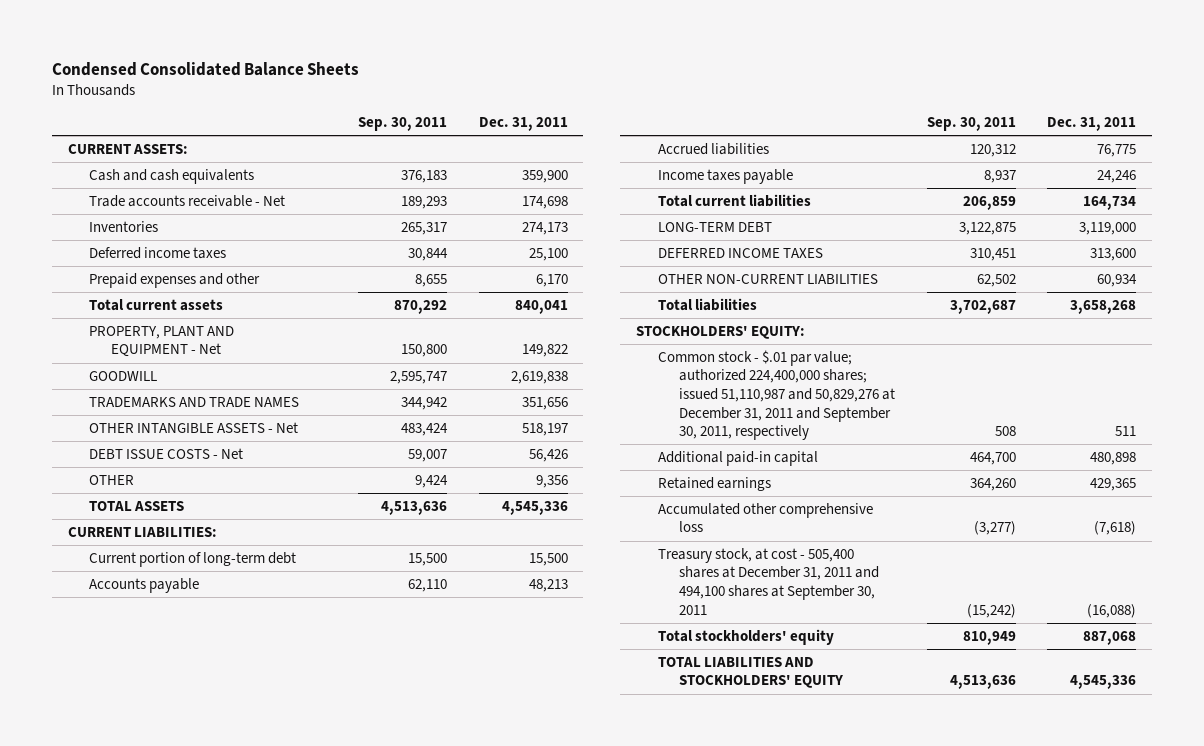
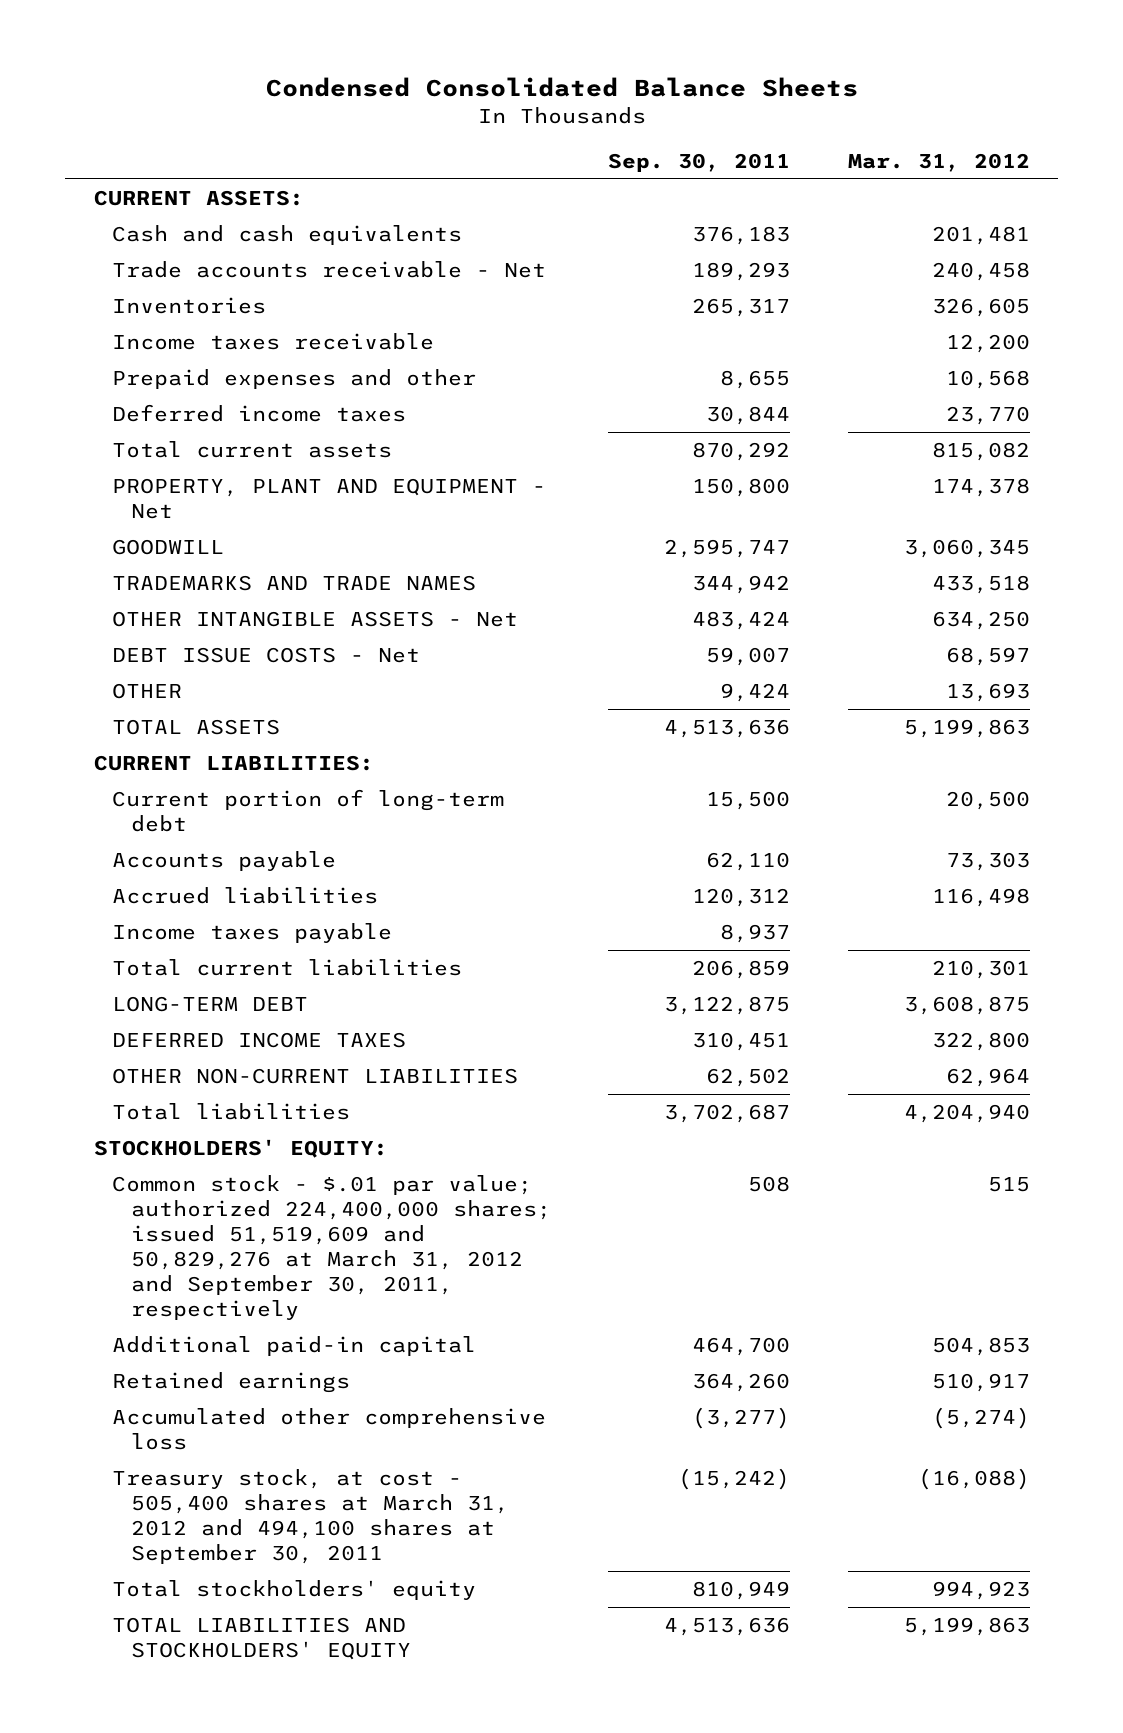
[478,117,568,132] Dec. 31, 2011 -> none
none -> [847,152,1030,172] Mar. 31, 2012
none -> [112,332,435,350] Income taxes receivable
[89,246,227,259] Deferred income taxes -> [112,403,407,422] Deferred income taxes
[657,349,896,441] Common stock - $.01 par value; authorized 224,400,000 shares; issued 51,110,987 and 50,829,276 at December 31, 2011 and September 30, 2011, respectively -> [112,1174,552,1321] Common stock - $.01 par value; authorized 224,400,000 shares; issued 51,519,609 and 50,829,276 at March 31, 2012 and September 30, 2011, respectively
[657,547,880,615] Treasury stock, at cost - 505,400 shares at December 31, 2011 and 494,100 shares at September 30, 2011 -> [112,1468,510,1564] Treasury stock, at cost - 505,400 shares at March 31, 2012 and 494,100 shares at September 30, 2011

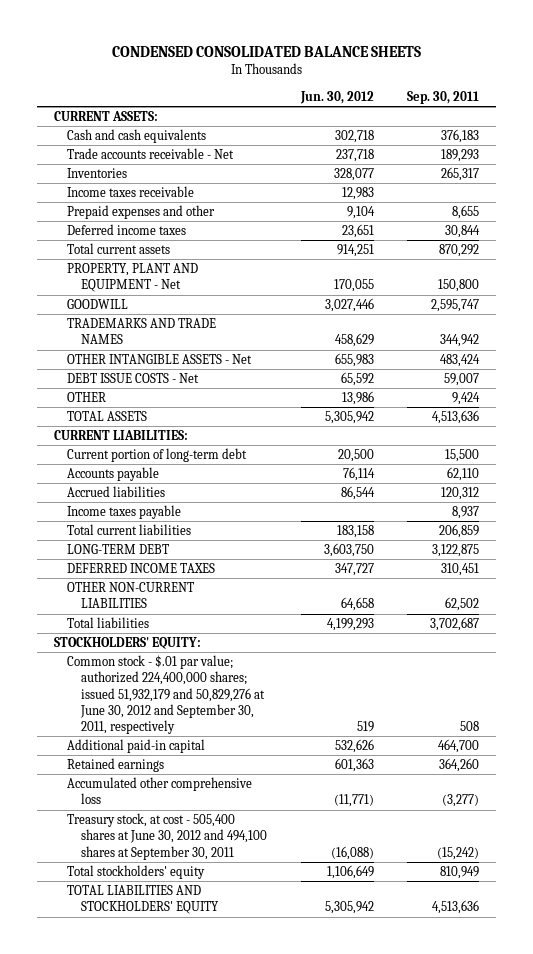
[265,77,858,98] Condensed Consolidated Balance Sheets -> [111,45,421,57] CONDENSED CONSOLIDATED BALANCE SHEETS
[847,152,1030,172] Mar. 31, 2012 -> none
none -> [299,90,374,104] Jun. 30, 2012
[112,1174,552,1321] Common stock - $.01 par value; authorized 224,400,000 shares; issued 51,519,609 and 50,829,276 at March 31, 2012 and September 30, 2011, respectively -> [67,655,266,735] Common stock - $.01 par value; authorized 224,400,000 shares; issued 51,932,179 and 50,829,276 at June 30, 2012 and September 30, 2011, respectively
[112,1468,510,1564] Treasury stock, at cost - 505,400 shares at March 31, 2012 and 494,100 shares at September 30, 2011 -> [67,813,268,860] Treasury stock, at cost - 505,400 shares at June 30, 2012 and 494,100 shares at September 30, 2011

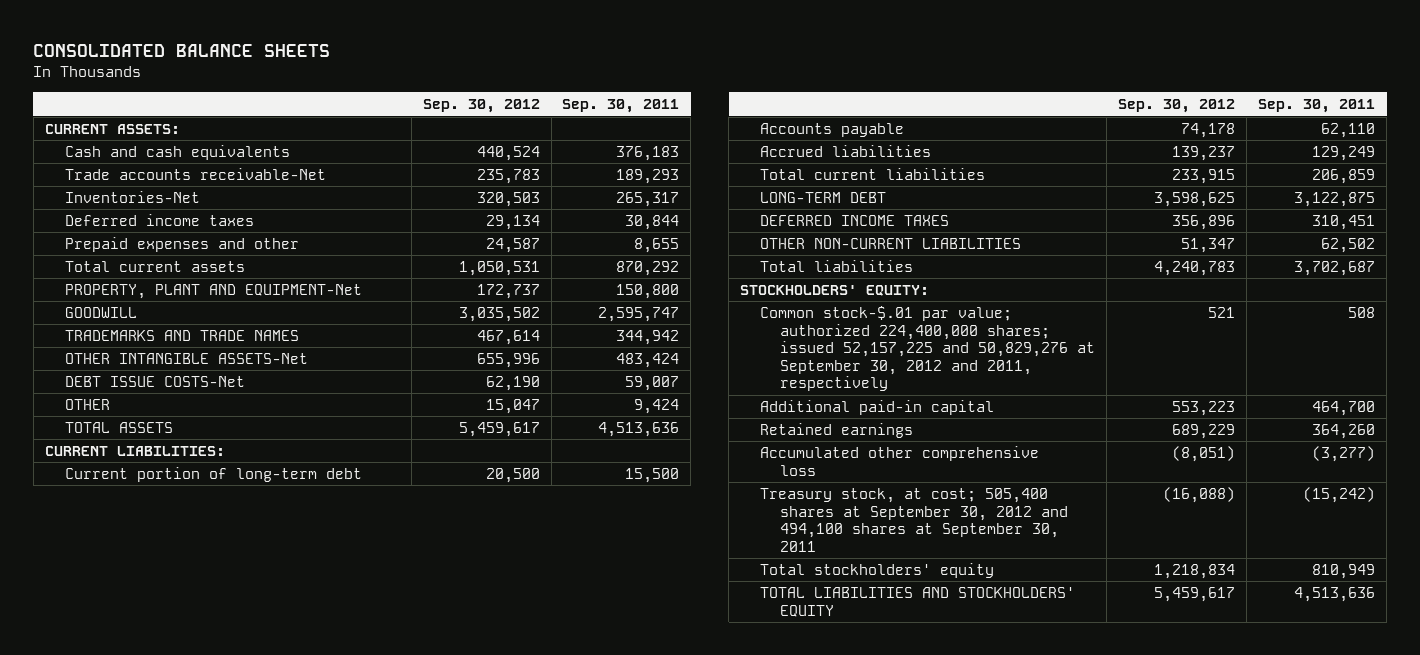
[111,45,421,57] CONDENSED CONSOLIDATED BALANCE SHEETS -> [33,43,331,57] CONSOLIDATED BALANCE SHEETS
[299,90,374,104] Jun. 30, 2012 -> none
none -> [422,99,540,114] Sep. 30, 2012
[67,186,195,198] Income taxes receivable -> none
[67,148,235,160] Trade accounts receivable - Net -> [64,167,326,180] Trade accounts receivable-Net
[67,168,128,179] Inventories -> [64,190,200,203] Inventories-Net
[67,205,216,220] Prepaid expenses and other -> [64,236,299,252] Prepaid expenses and other
[67,263,199,293] PROPERTY, PLANT AND EQUIPMENT - Net -> [64,283,362,299] PROPERTY, PLANT AND EQUIPMENT-Net
[67,354,253,365] OTHER INTANGIBLE ASSETS - Net -> [64,352,308,364] OTHER INTANGIBLE ASSETS-Net
[67,373,200,384] DEBT ISSUE COSTS - Net -> [64,375,245,387] DEBT ISSUE COSTS-Net
[67,505,182,520] Income taxes payable -> none
[441,487,480,501] 120,312 -> [1312,145,1376,161] 129,249
[67,655,266,735] Common stock - $.01 par value; authorized 224,400,000 shares; issued 51,932,179 and 50,829,276 at June 30, 2012 and September 30, 2011, respectively -> [760,305,1096,392] Common stock-$.01 par value; authorized 224,400,000 shares; issued 52,157,225 and 50,829,276 at September 30, 2012 and 2011, respectively
[67,813,268,860] Treasury stock, at cost - 505,400 shares at June 30, 2012 and 494,100 shares at September 30, 2011 -> [760,487,1069,552] Treasury stock, at cost; 505,400 shares at September 30, 2012 and 494,100 shares at September 30, 2011

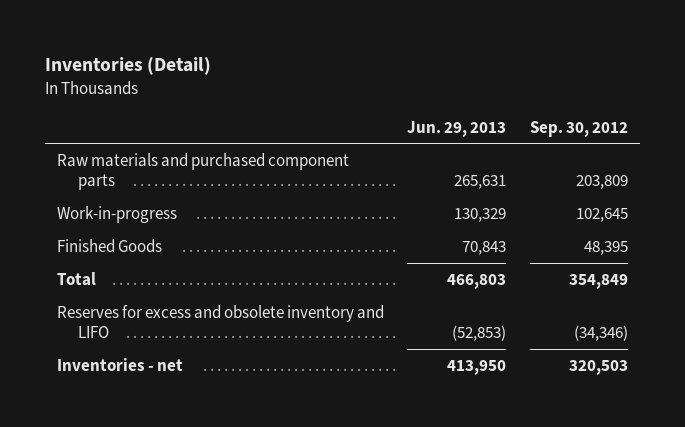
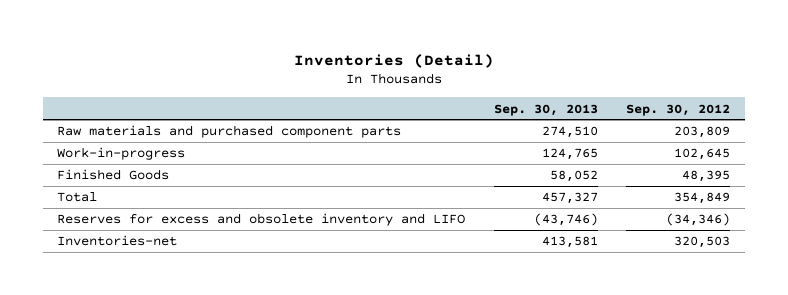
[407,120,507,137] Jun. 29, 2013 -> none
none -> [493,103,598,116] Sep. 30, 2013
[56,357,183,371] Inventories - net -> [57,235,178,247] Inventories-net

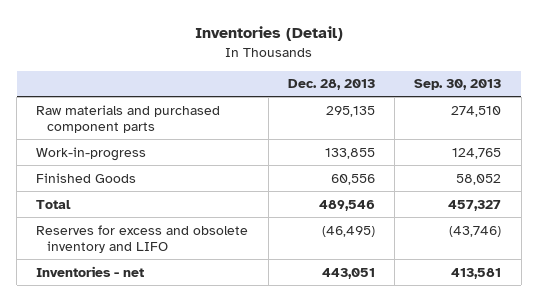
[626,103,731,116] Sep. 30, 2012 -> none
none -> [287,79,375,91] Dec. 28, 2013
[57,235,178,247] Inventories-net -> [36,265,145,277] Inventories - net

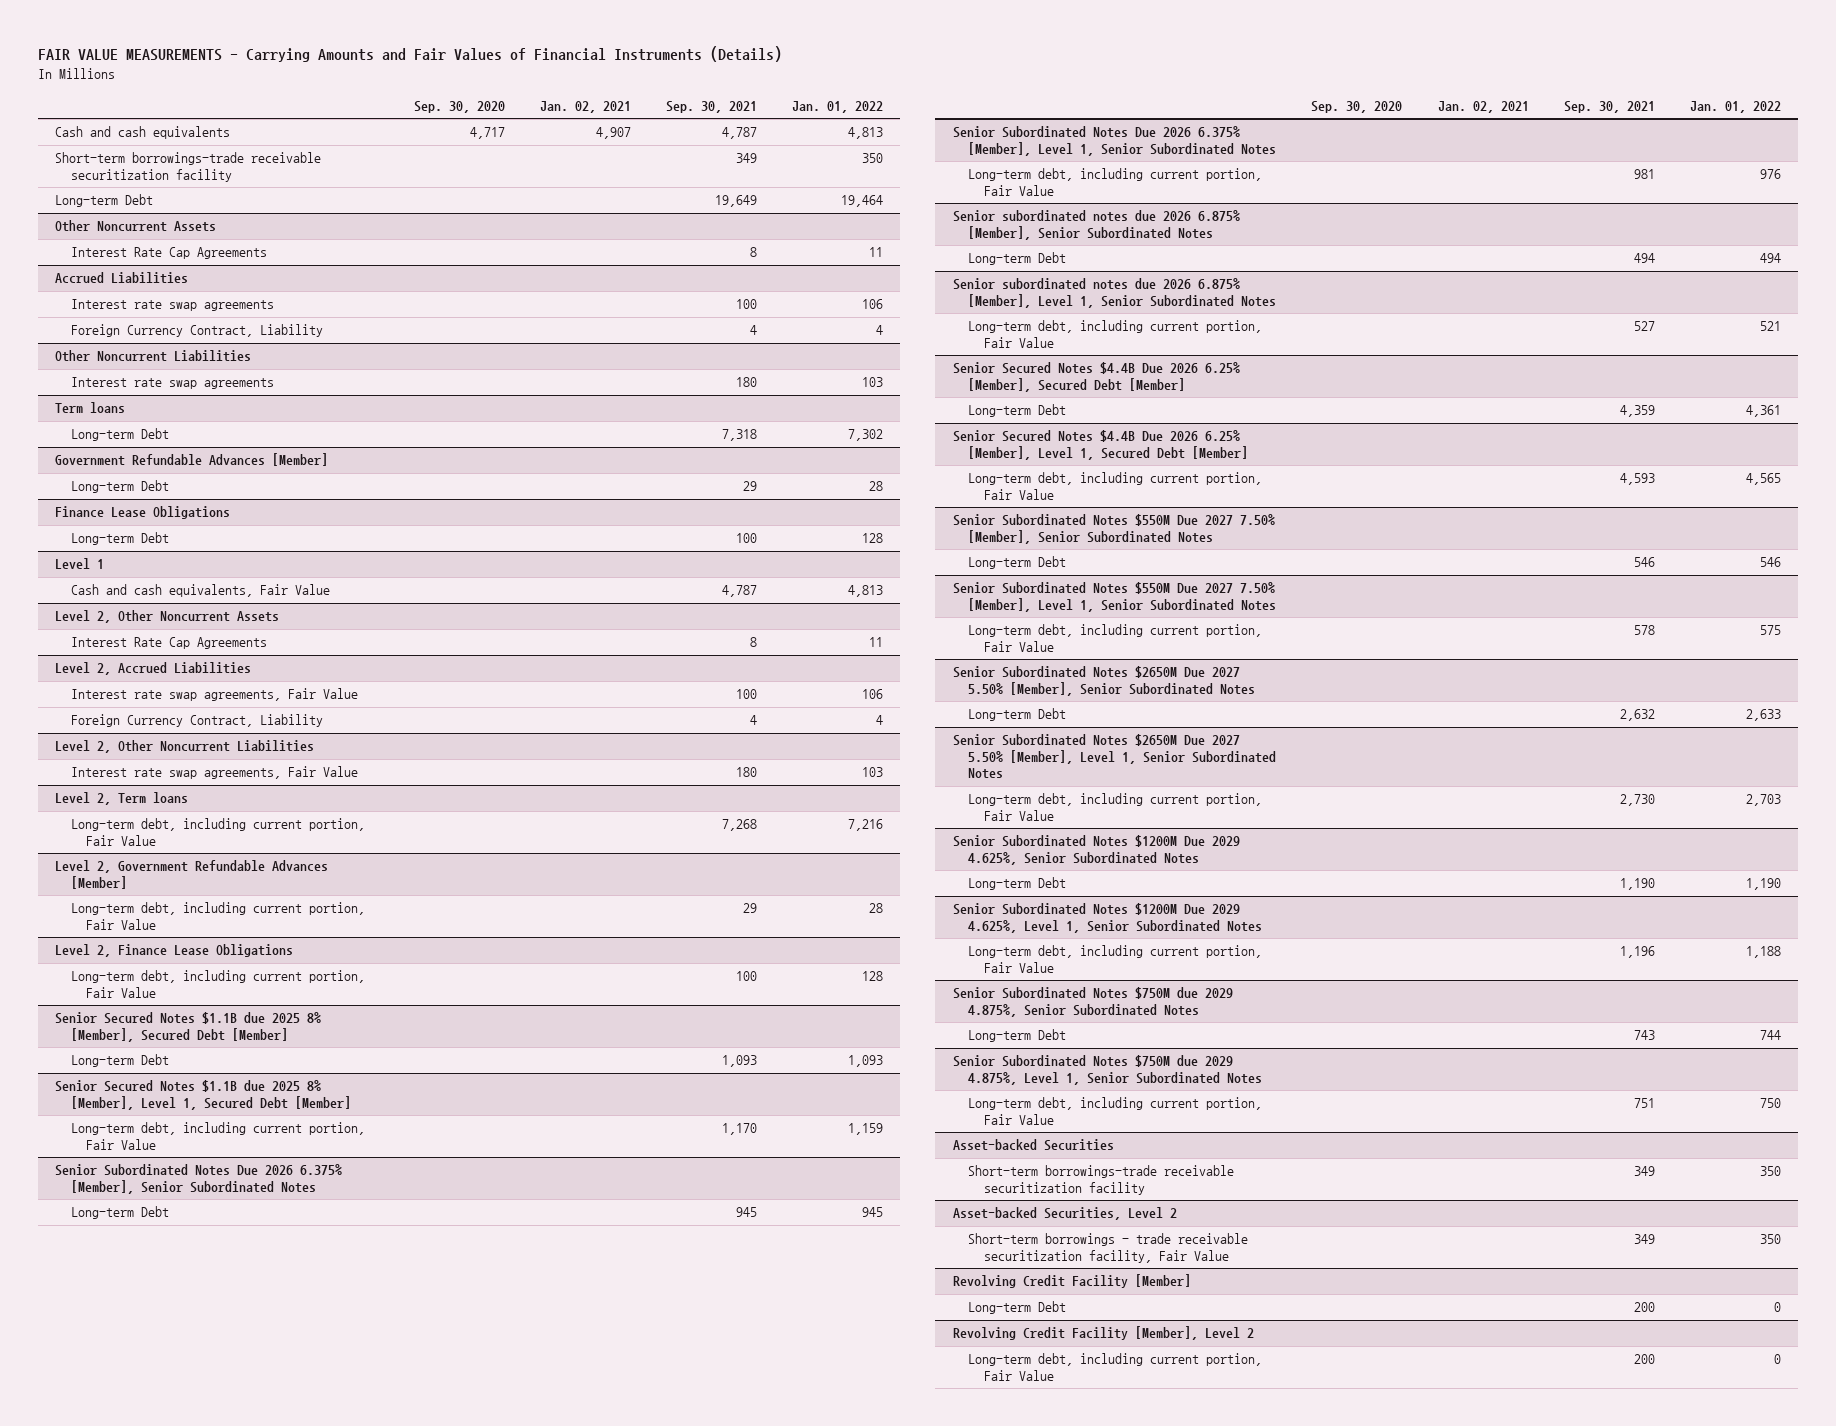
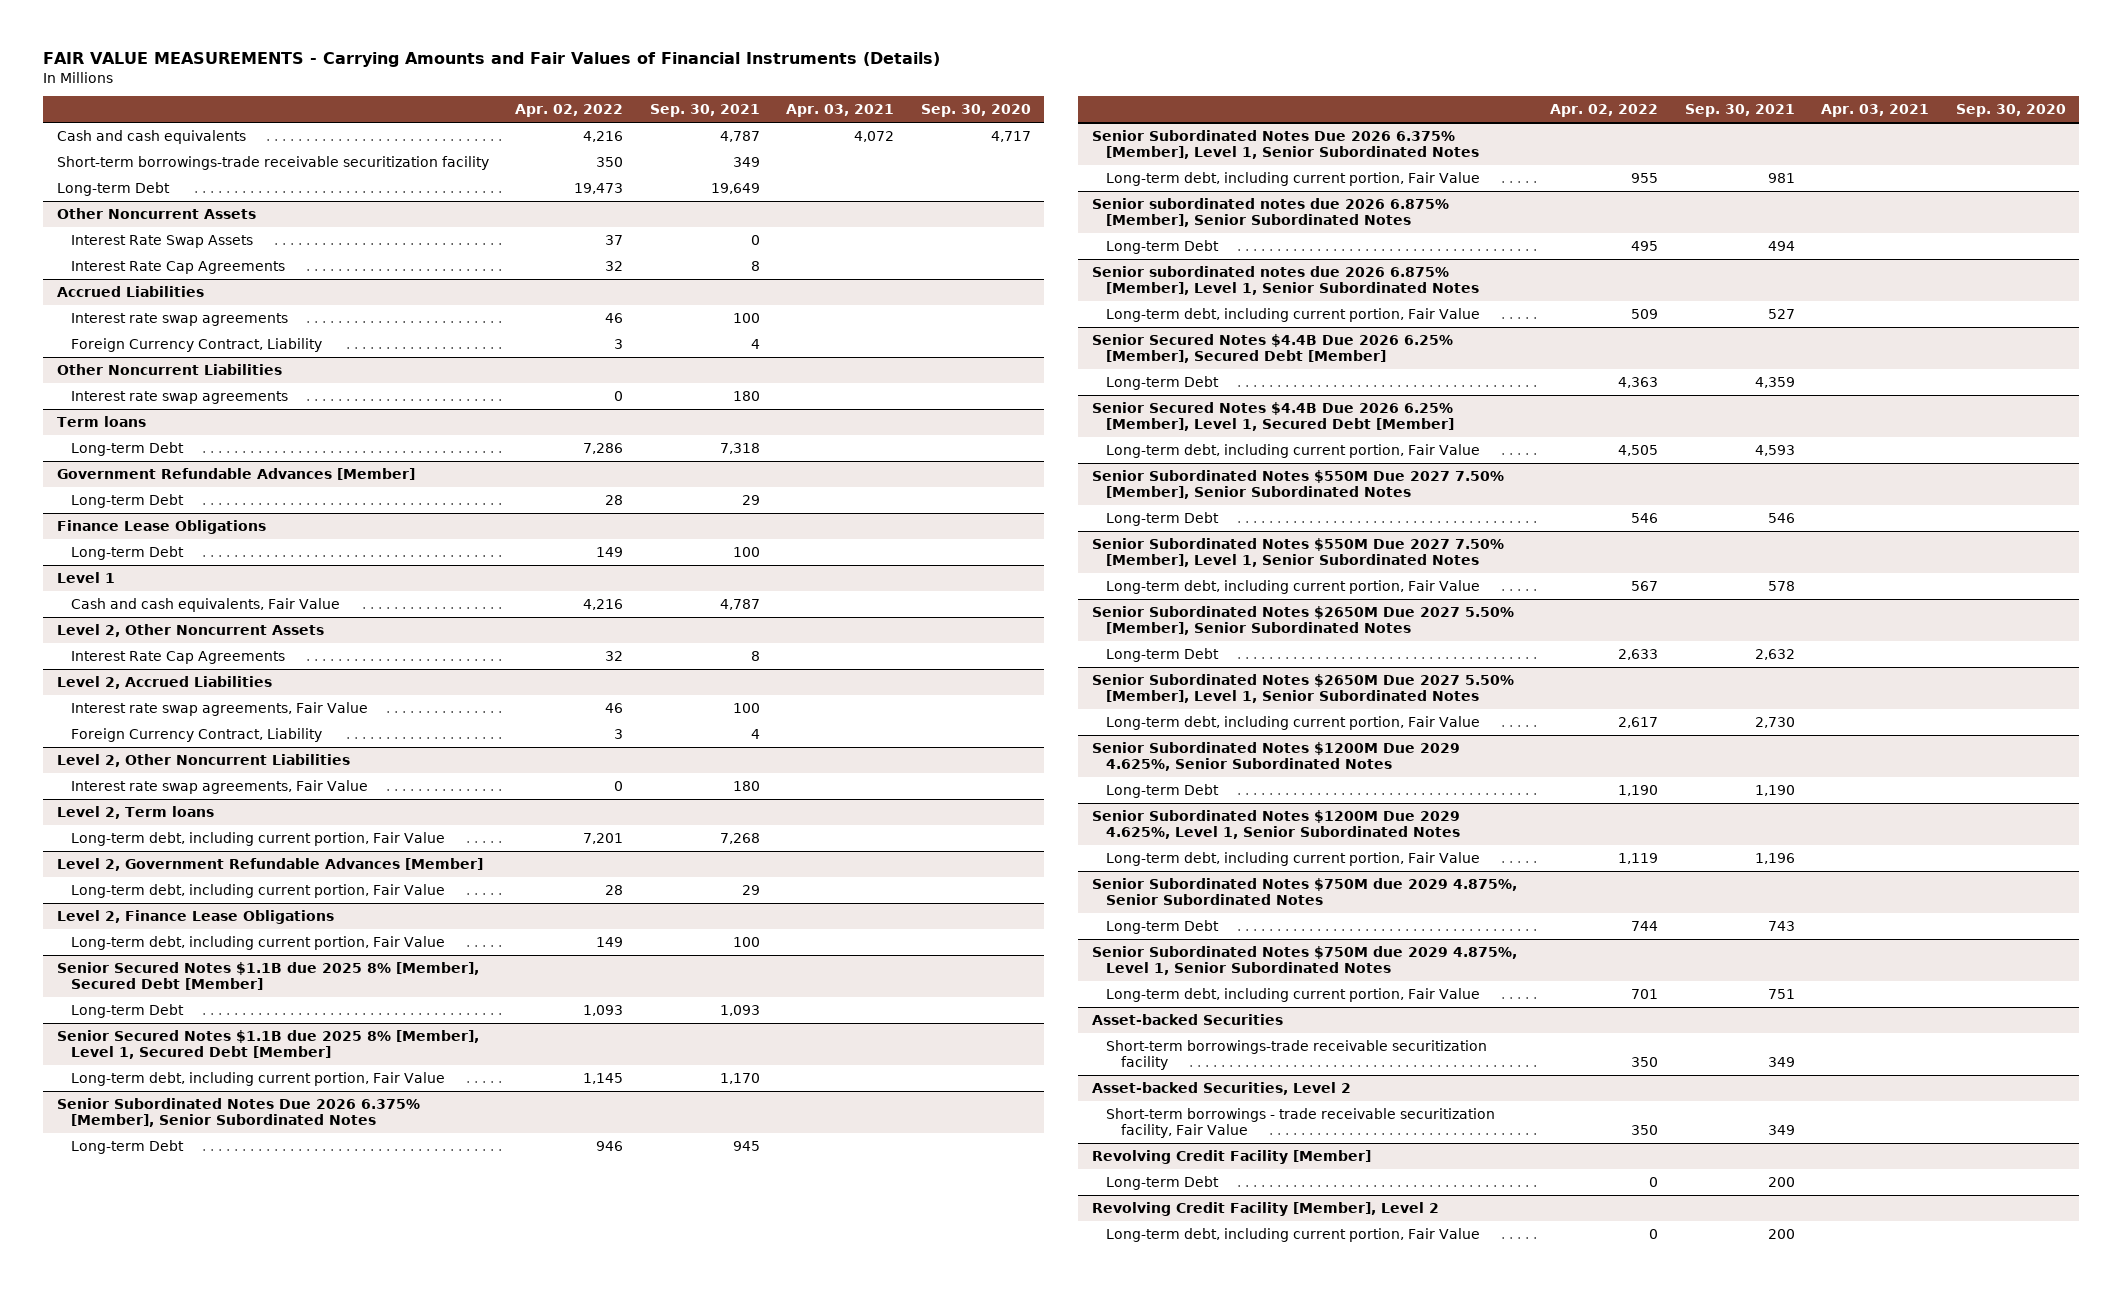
[539,100,631,113] Jan. 02, 2021 -> none
[791,100,883,113] Jan. 01, 2022 -> none
none -> [515,104,624,118] Apr. 02, 2022
none -> [786,104,895,118] Apr. 03, 2021
none -> [71,235,254,249] Interest Rate Swap Assets

